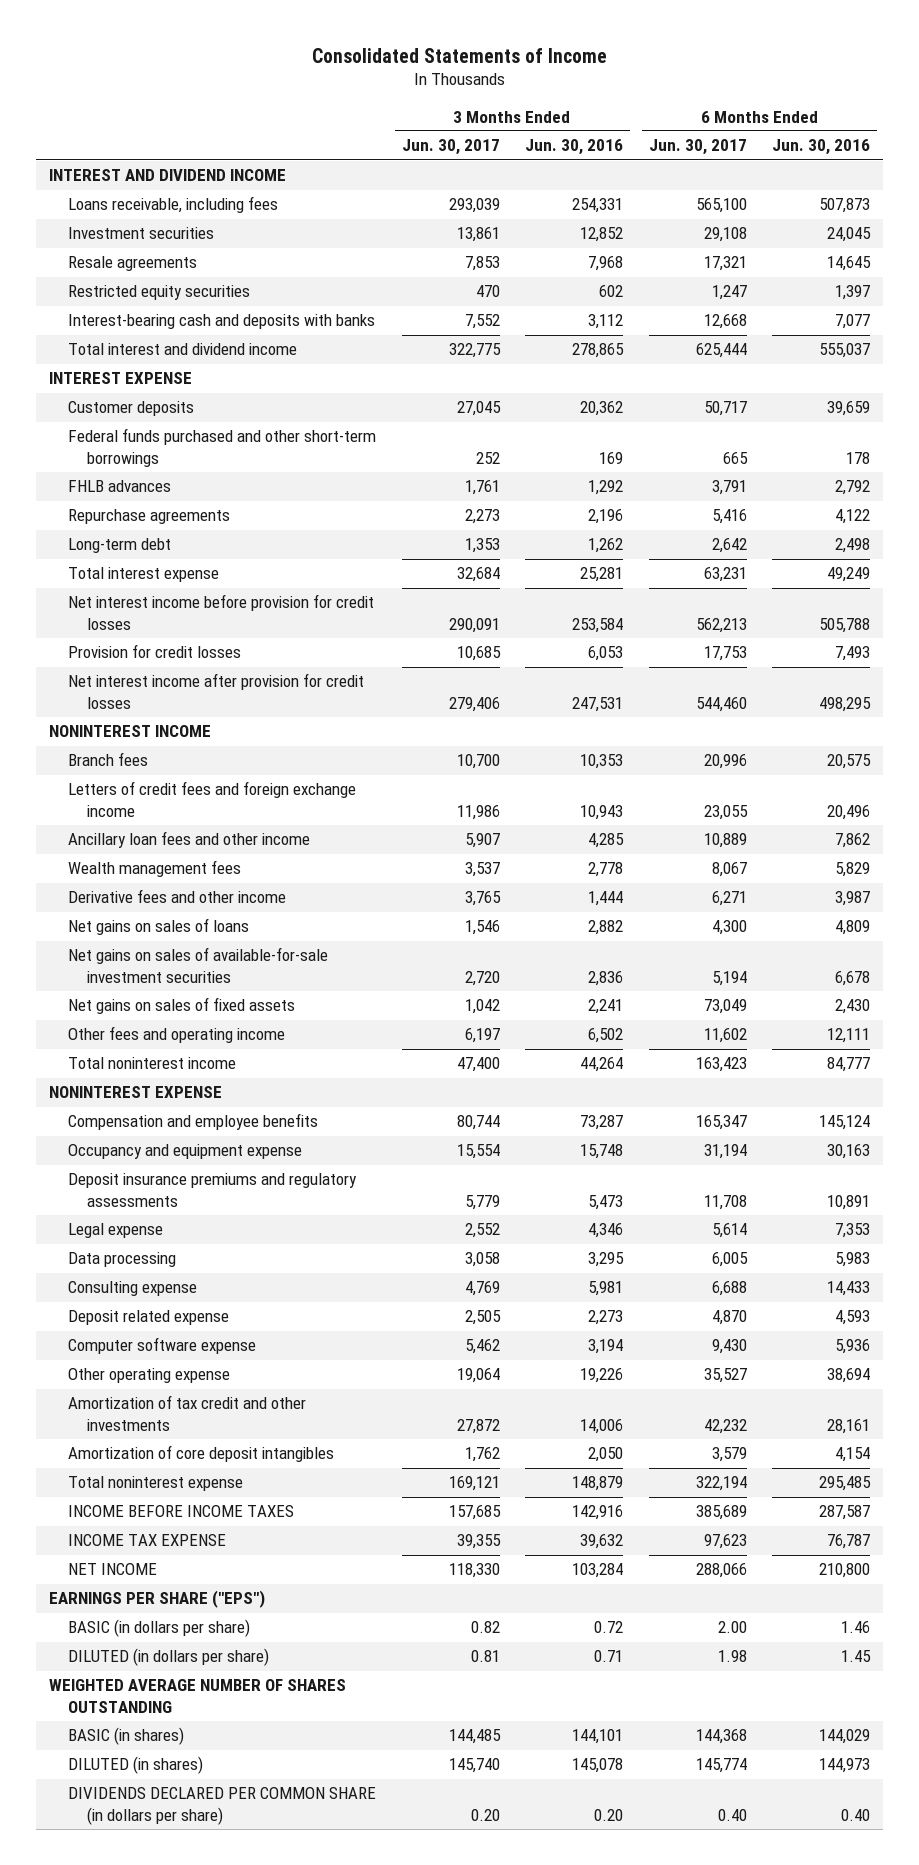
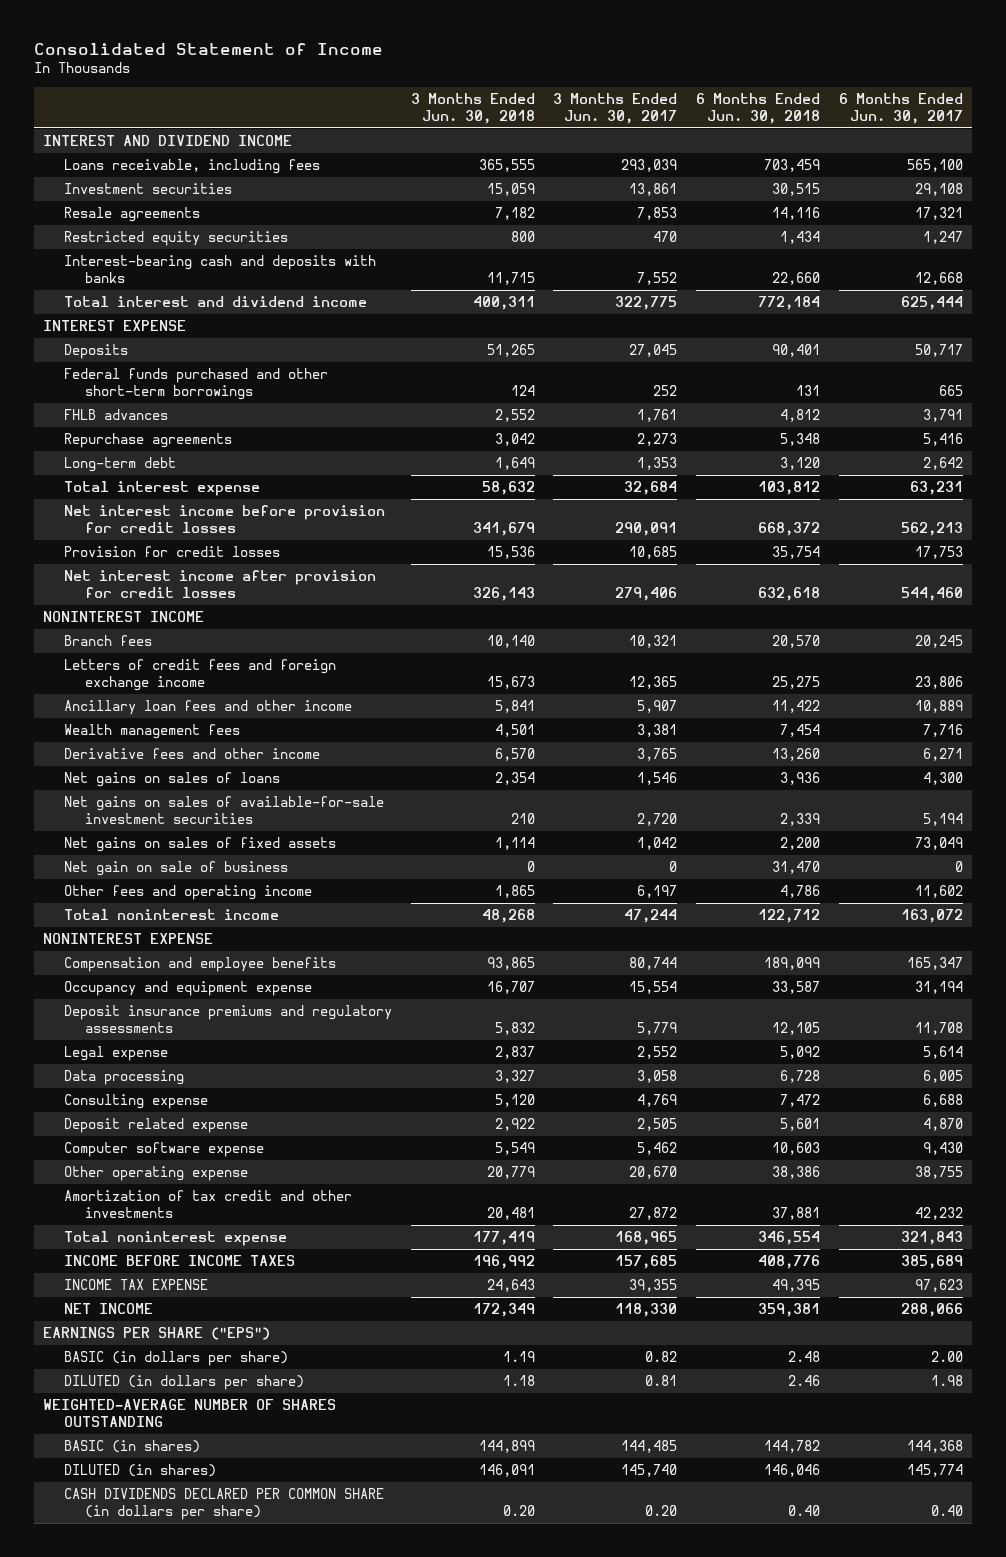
[311,47,607,63] Consolidated Statements of Income -> [33,42,383,55] Consolidated Statement of Income
[525,139,624,156] Jun. 30, 2016 -> none
[772,139,871,156] Jun. 30, 2016 -> none
none -> [410,93,535,124] 3 Months Ended Jun. 30, 2018
none -> [696,93,821,124] 6 Months Ended Jun. 30, 2018
[68,401,195,417] Customer deposits -> [63,344,128,360] Deposits
[456,754,500,770] 10,700 -> [629,635,678,649] 10,321
[703,754,747,770] 20,996 -> [914,635,963,649] 20,245
[456,804,500,820] 11,986 -> [629,675,678,689] 12,365
[703,804,748,820] 23,055 -> [914,675,963,689] 23,806
[464,862,500,878] 3,537 -> [637,724,678,738] 3,381
[711,862,747,878] 8,067 -> [922,724,963,738] 7,716
none -> [63,861,288,877] Net gain on sale of business
[456,1057,500,1073] 47,400 -> [624,909,678,924] 47,244
[695,1057,747,1073] 163,423 -> [900,909,963,924] 163,072
[456,1368,500,1384] 19,064 -> [629,1166,678,1180] 20,670
[703,1368,747,1384] 35,527 -> [914,1166,963,1180] 38,755
[68,1445,335,1463] Amortization of core deposit intangibles -> none
[448,1476,500,1492] 169,121 -> [615,1231,678,1246] 168,965
[695,1476,747,1492] 322,194 -> [900,1231,963,1246] 321,843
[49,1679,347,1713] WEIGHTED AVERAGE NUMBER OF SHARES OUTSTANDING -> [42,1399,336,1427] WEIGHTED-AVERAGE NUMBER OF SHARES OUTSTANDING
[68,1787,377,1825] DIVIDENDS DECLARED PER COMMON SHARE (in dollars per share) -> [63,1488,384,1520] CASH DIVIDENDS DECLARED PER COMMON SHARE (in dollars per share)

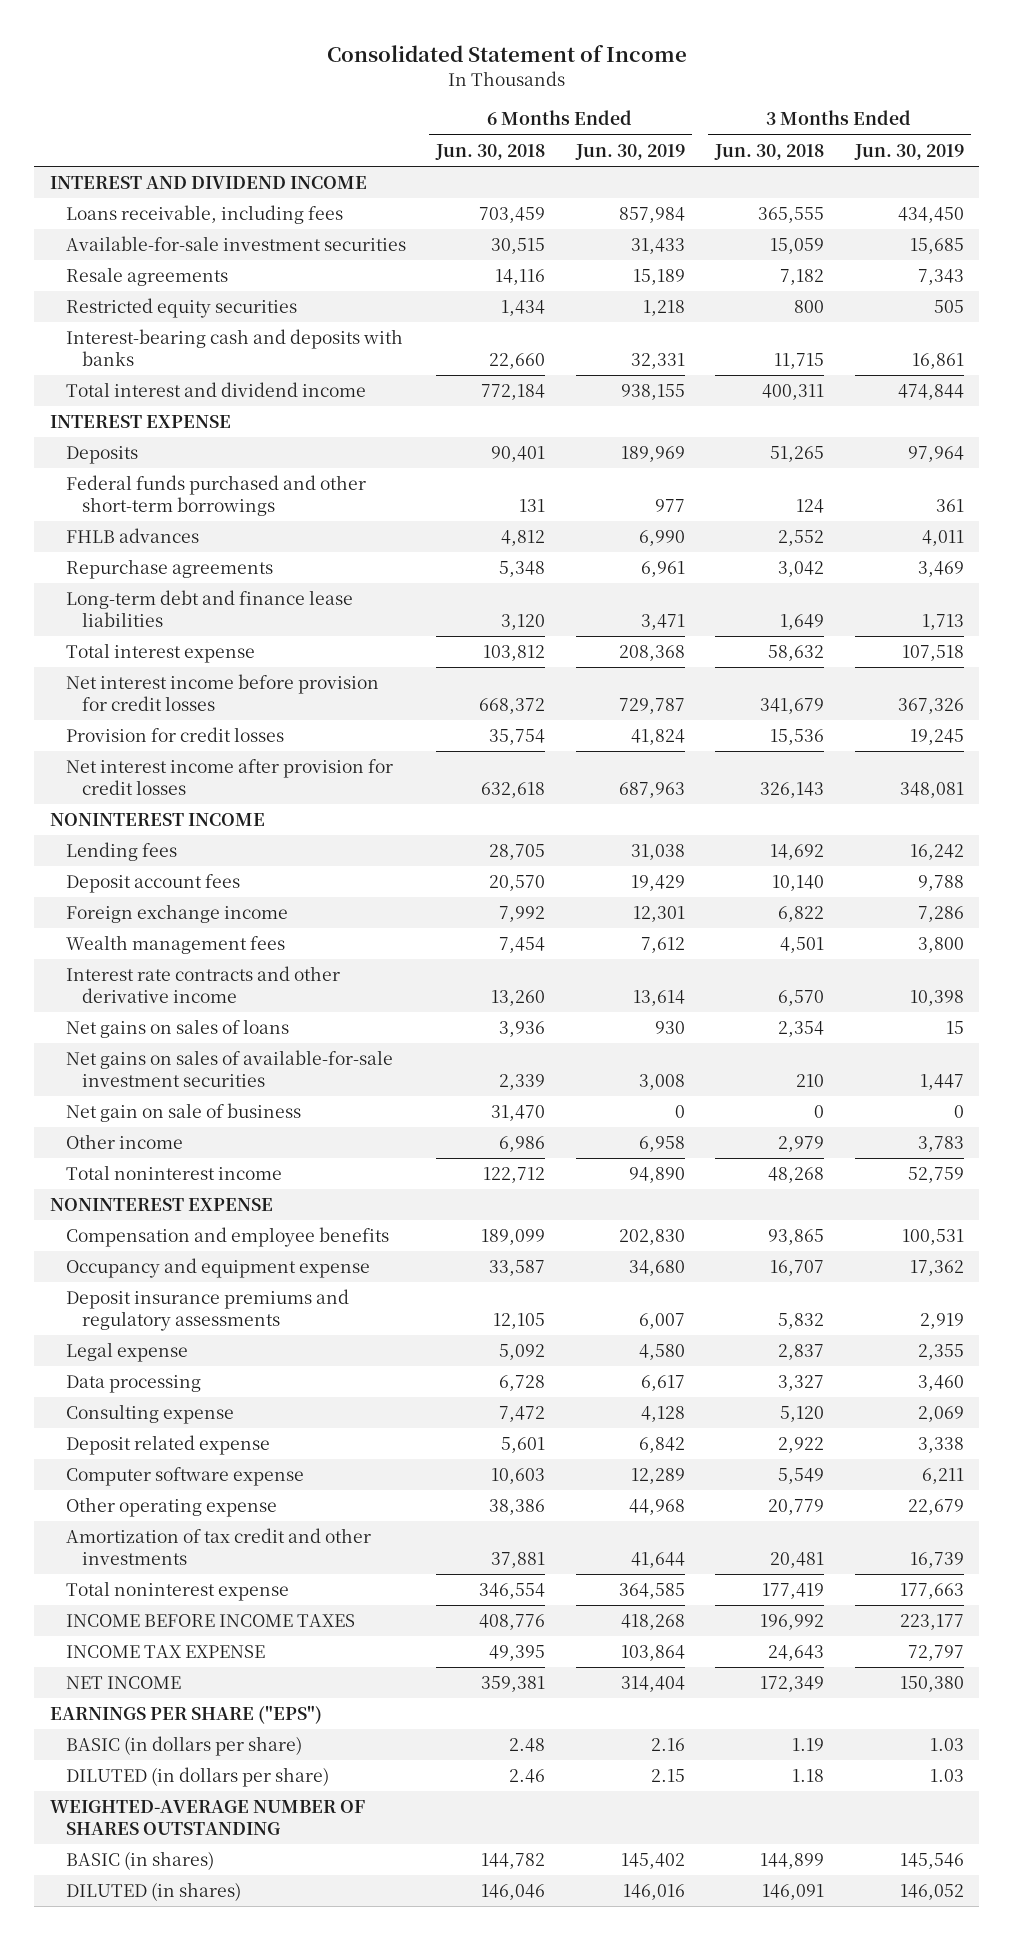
[553,93,678,124] 3 Months Ended Jun. 30, 2017 -> none
[838,93,963,124] 6 Months Ended Jun. 30, 2017 -> none
none -> [574,143,685,160] Jun. 30, 2019
none -> [853,143,964,160] Jun. 30, 2019
[63,183,232,195] Investment securities -> [65,236,406,252] Available-for-sale investment securities
[63,457,176,473] Long-term debt -> [65,590,353,628] Long-term debt and finance lease liabilities
[63,659,336,691] Letters of credit fees and foreign exchange income -> none
[63,700,352,716] Ancillary loan fees and other income -> none
none -> [65,842,177,862] Lending fees
[63,635,152,647] Branch fees -> [65,874,240,894] Deposit account fees
none -> [65,904,288,924] Foreign exchange income
[63,748,320,760] Derivative fees and other income -> [65,966,340,1004] Interest rate contracts and other derivative income
[63,837,336,853] Net gains on sales of fixed assets -> none
[63,885,312,901] Other fees and operating income -> [65,1134,183,1150] Other income
[494,885,535,899] 1,865 -> [778,1136,825,1153] 2,979
[780,885,821,899] 4,786 -> [499,1136,546,1153] 6,986
[63,1488,384,1520] CASH DIVIDENDS DECLARED PER COMMON SHARE (in dollars per share) -> none

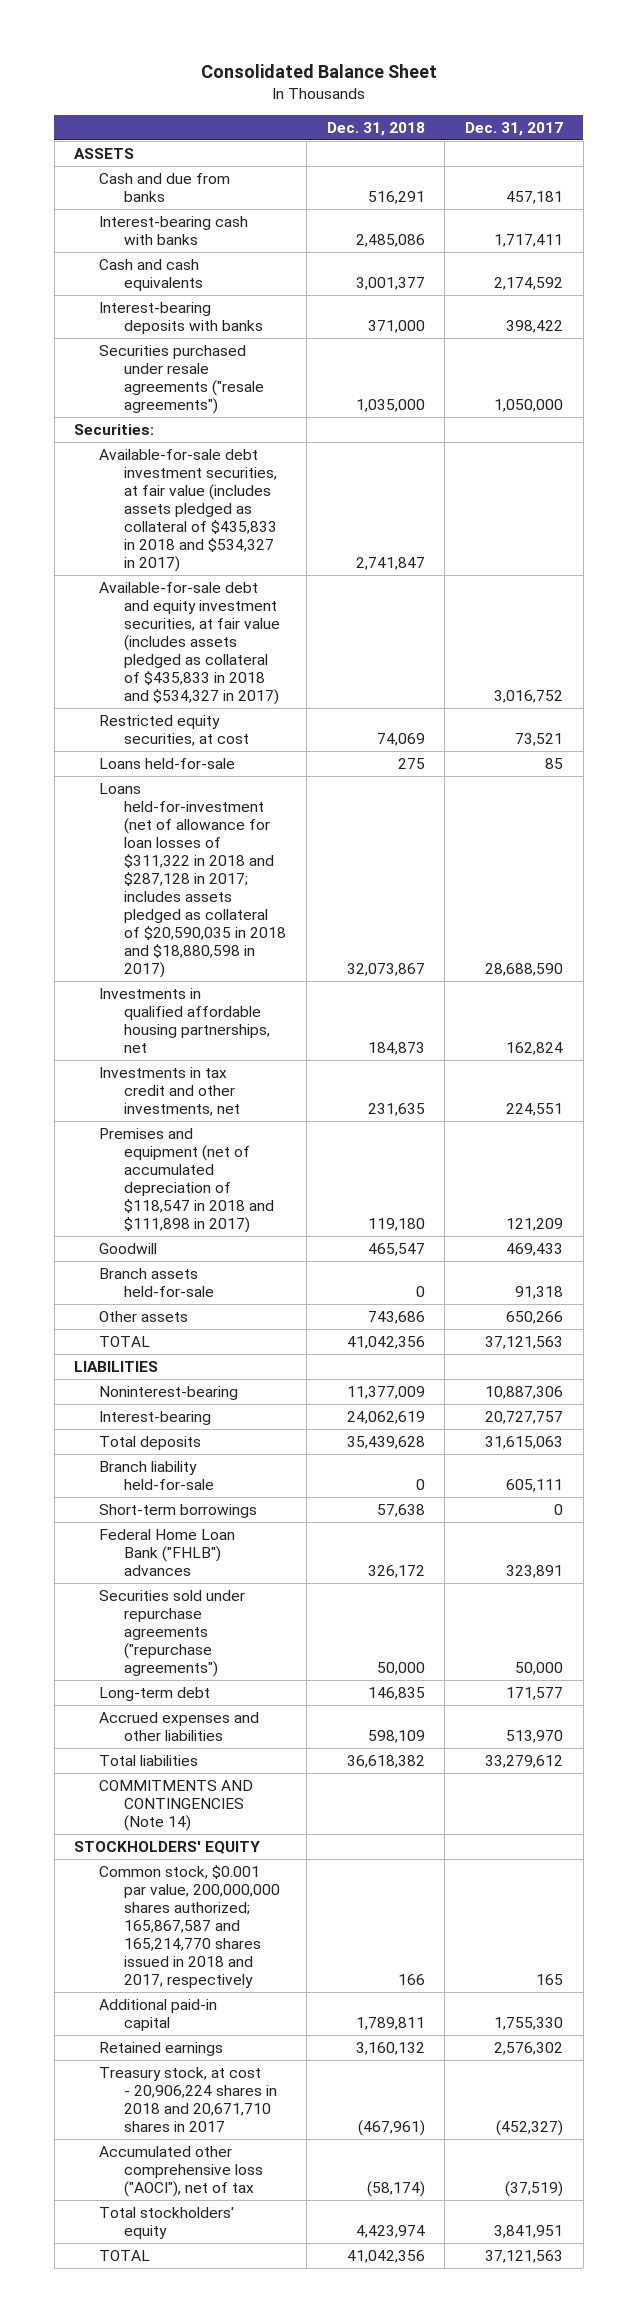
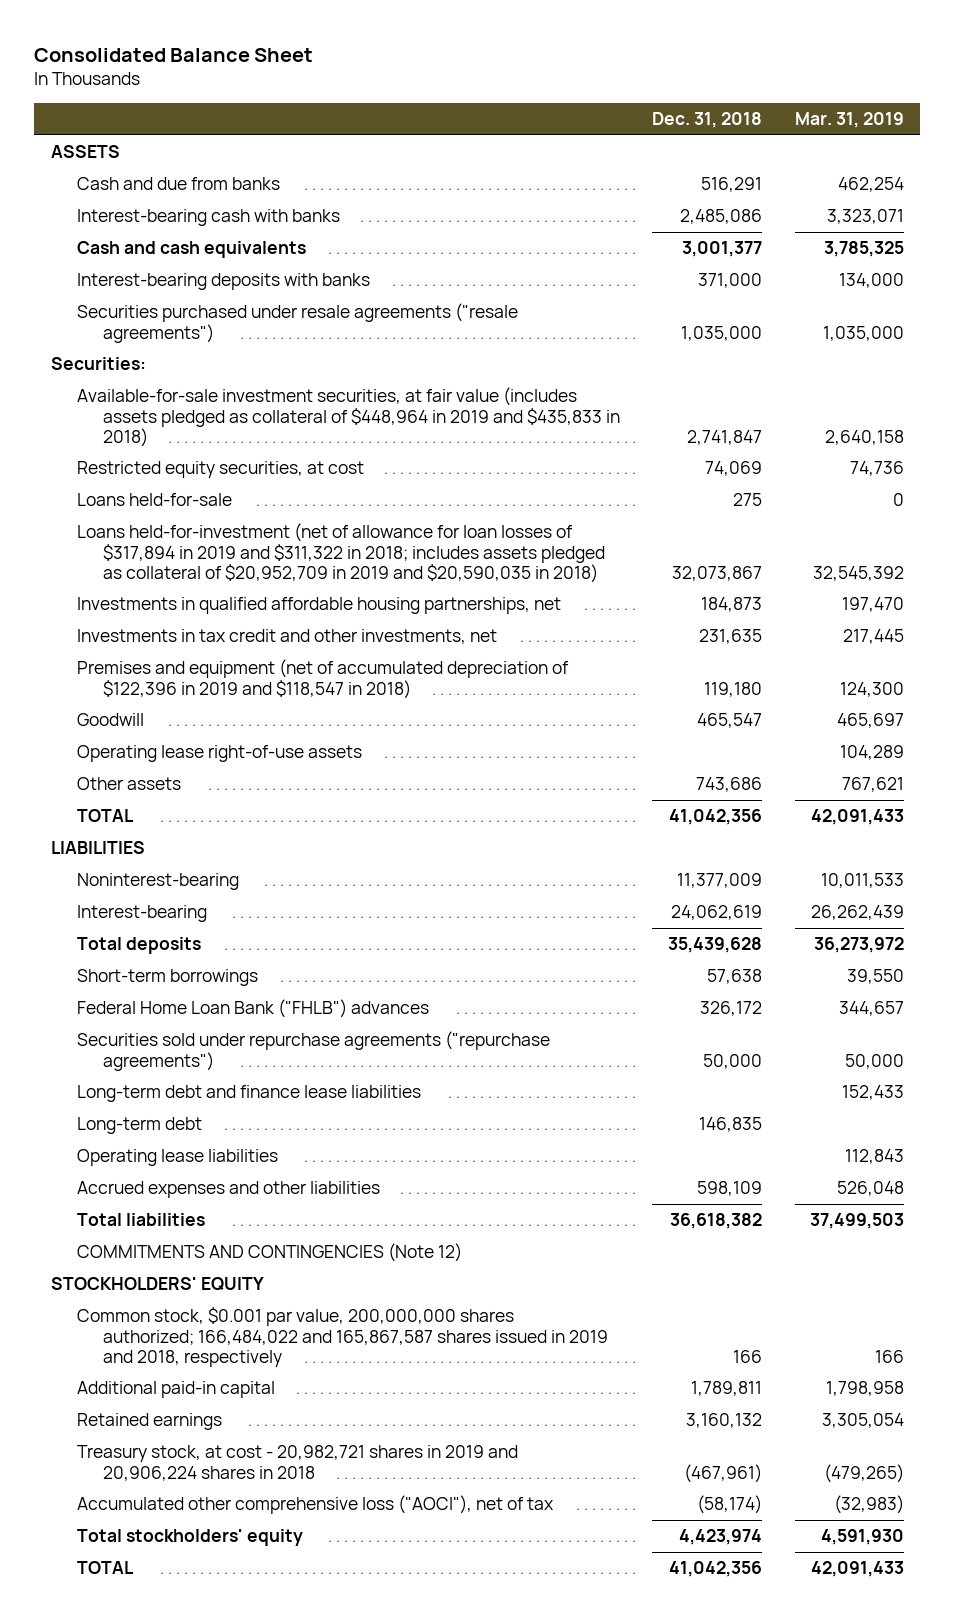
[465,121,564,136] Dec. 31, 2017 -> none
none -> [794,112,904,129] Mar. 31, 2019
[99,582,281,706] Available-for-sale debt and equity investment securities, at fair value (includes assets pledged as collateral of $435,833 in 2018 and $534,327 in 2017) -> none
[99,449,278,573] Available-for-sale debt investment securities, at fair value (includes assets pledged as collateral of $435,833 in 2018 and $534,327 in 2017) -> [76,387,621,447] Available-for-sale investment securities, at fair value (includes assets pledged as collateral of $448,964 in 2019 and $435,833 in 2018)
[99,783,287,979] Loans held-for-investment (net of allowance for loan losses of $311,322 in 2018 and $287,128 in 2017; includes assets pledged as collateral of $20,590,035 in 2018 and $18,880,598 in 2017) -> [76,523,606,583] Loans held-for-investment (net of allowance for loan losses of $317,894 in 2019 and $311,322 in 2018; includes assets pledged as collateral of $20,952,709 in 2019 and $20,590,035 in 2018)
[99,1128,275,1234] Premises and equipment (net of accumulated depreciation of $118,547 in 2018 and $111,898 in 2017) -> [76,659,569,699] Premises and equipment (net of accumulated depreciation of $122,396 in 2019 and $118,547 in 2018)
[99,1268,215,1298] Branch assets held-for-sale -> none
none -> [76,745,362,763] Operating lease right-of-use assets
[99,1461,215,1491] Branch liability held-for-sale -> none
none -> [76,1085,421,1103] Long-term debt and finance lease liabilities
none -> [76,1149,278,1167] Operating lease liabilities
[99,1780,254,1832] COMMITMENTS AND CONTINGENCIES (Note 14) -> [76,1243,462,1263] COMMITMENTS AND CONTINGENCIES (Note 12)
[99,1865,281,1989] Common stock, $0.001 par value, 200,000,000 shares authorized; 165,867,587 and 165,214,770 shares issued in 2018 and 2017, respectively -> [76,1307,609,1367] Common stock, $0.001 par value, 200,000,000 shares authorized; 166,484,022 and 165,867,587 shares issued in 2019 and 2018, respectively
[99,2067,278,2133] Treasury stock, at cost - 20,906,224 shares in 2018 and 20,671,710 shares in 2017 -> [76,1445,518,1481] Treasury stock, at cost - 20,982,721 shares in 2019 and 20,906,224 shares in 2018

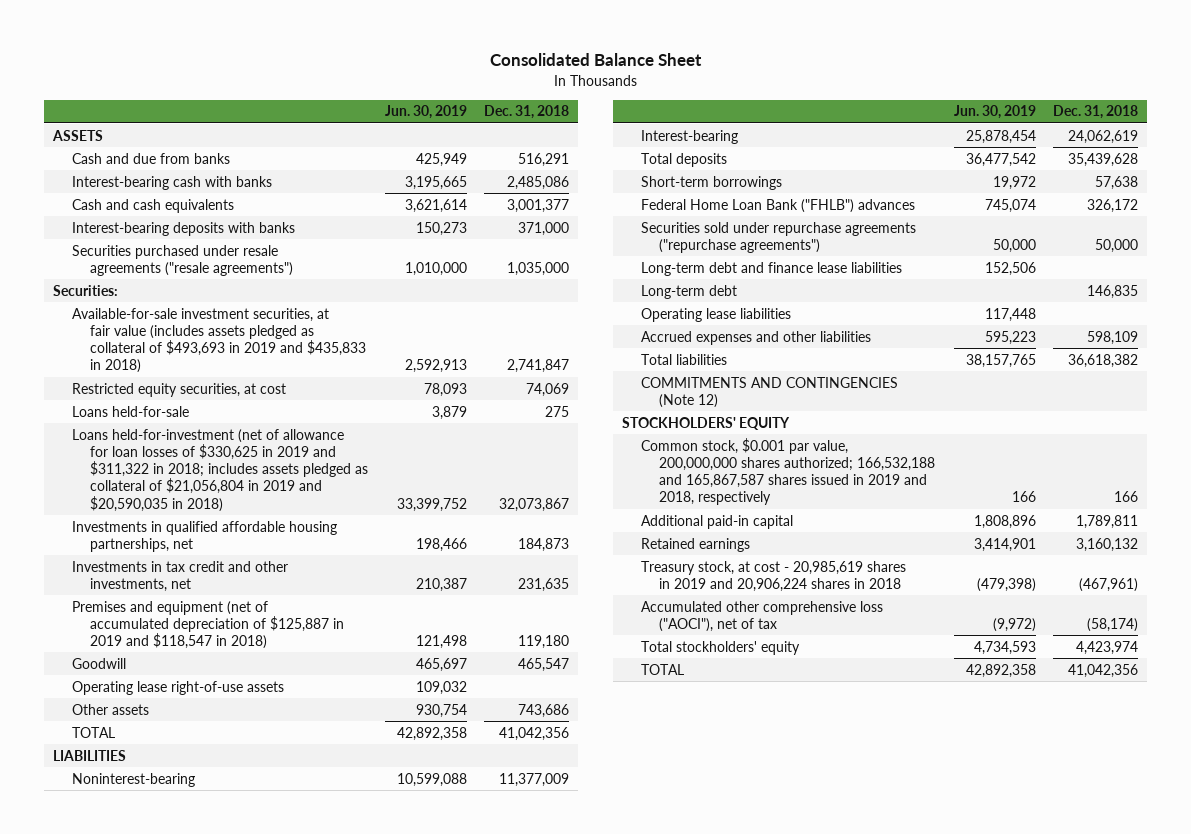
[794,112,904,129] Mar. 31, 2019 -> none
none -> [385,105,468,120] Jun. 30, 2019
[76,387,621,447] Available-for-sale investment securities, at fair value (includes assets pledged as collateral of $448,964 in 2019 and $435,833 in 2018) -> [71,307,367,374] Available-for-sale investment securities, at fair value (includes assets pledged as collateral of $493,693 in 2019 and $435,833 in 2018)
[76,523,606,583] Loans held-for-investment (net of allowance for loan losses of $317,894 in 2019 and $311,322 in 2018; includes assets pledged as collateral of $20,952,709 in 2019 and $20,590,035 in 2018) -> [71,428,369,512] Loans held-for-investment (net of allowance for loan losses of $330,625 in 2019 and $311,322 in 2018; includes assets pledged as collateral of $21,056,804 in 2019 and $20,590,035 in 2018)
[76,659,569,699] Premises and equipment (net of accumulated depreciation of $122,396 in 2019 and $118,547 in 2018) -> [71,600,345,650] Premises and equipment (net of accumulated depreciation of $125,887 in 2019 and $118,547 in 2018)
[76,1307,609,1367] Common stock, $0.001 par value, 200,000,000 shares authorized; 166,484,022 and 165,867,587 shares issued in 2019 and 2018, respectively -> [640,437,936,506] Common stock, $0.001 par value, 200,000,000 shares authorized; 166,532,188 and 165,867,587 shares issued in 2019 and 2018, respectively
[76,1445,518,1481] Treasury stock, at cost - 20,982,721 shares in 2019 and 20,906,224 shares in 2018 -> [640,560,906,592] Treasury stock, at cost - 20,985,619 shares in 2019 and 20,906,224 shares in 2018

